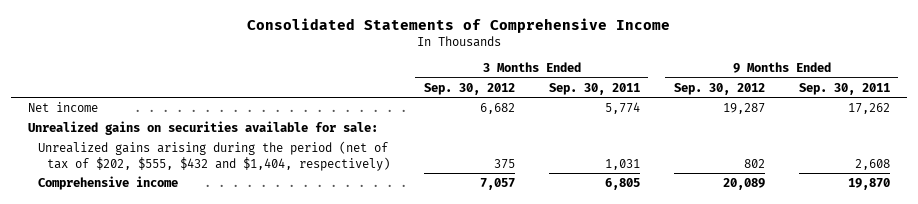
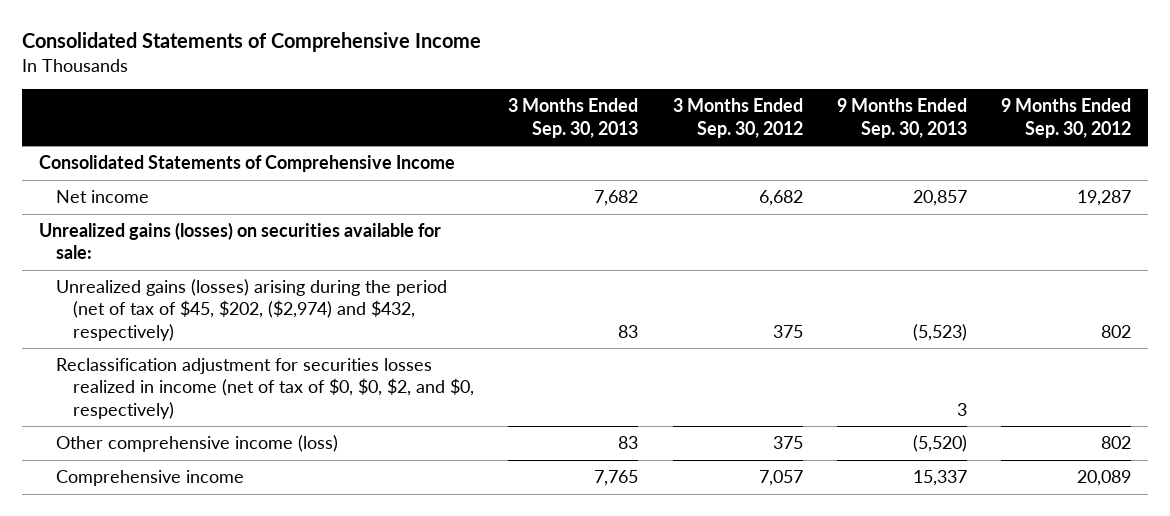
[548,82,640,95] Sep. 30, 2011 -> none
[798,82,890,95] Sep. 30, 2011 -> none
none -> [508,98,639,138] 3 Months Ended Sep. 30, 2013
none -> [836,98,967,138] 9 Months Ended Sep. 30, 2013
none -> [38,155,455,173] Consolidated Statements of Comprehensive Income
[28,121,379,136] Unrealized gains on securities available for sale: -> [38,222,441,260] Unrealized gains (losses) on securities available for sale:
[37,141,391,171] Unrealized gains arising during the period (net of tax of $202, $555, $432 and $1,404, respectively) -> [55,279,447,341] Unrealized gains (losses) arising during the period (net of tax of $45, $202, ($2,974) and $432, respectively)
none -> [55,358,475,419] Reclassification adjustment for securities losses realized in income (net of tax of $0, $0, $2, and $0, respectively)
none -> [55,435,338,453] Other comprehensive income (loss)

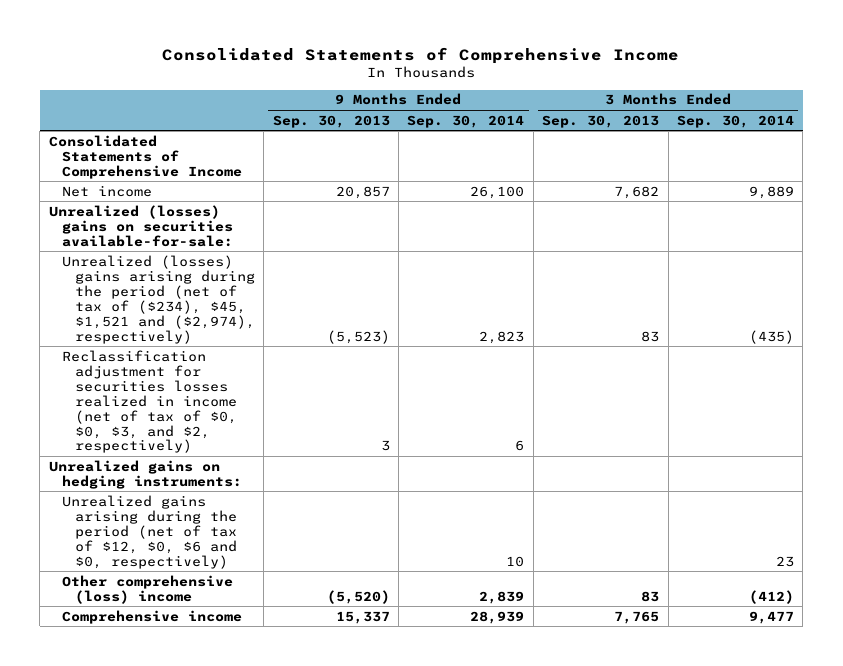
[672,98,803,138] 3 Months Ended Sep. 30, 2012 -> none
[1000,98,1131,138] 9 Months Ended Sep. 30, 2012 -> none
none -> [407,114,525,128] Sep. 30, 2014
none -> [676,114,794,128] Sep. 30, 2014
[38,222,441,260] Unrealized gains (losses) on securities available for sale: -> [48,204,233,247] Unrealized (losses) gains on securities available-for-sale:
[55,279,447,341] Unrealized gains (losses) arising during the period (net of tax of $45, $202, ($2,974) and $432, respectively) -> [61,254,255,344] Unrealized (losses) gains arising during the period (net of tax of ($234), $45, $1,521 and ($2,974), respectively)
[55,358,475,419] Reclassification adjustment for securities losses realized in income (net of tax of $0, $0, $2, and $0, respectively) -> [61,349,237,454] Reclassification adjustment for securities losses realized in income (net of tax of $0, $0, $3, and $2, respectively)
none -> [48,459,242,489] Unrealized gains on hedging instruments:
none -> [61,494,237,569] Unrealized gains arising during the period (net of tax of $12, $0, $6 and $0, respectively)
[55,435,338,453] Other comprehensive income (loss) -> [61,574,233,604] Other comprehensive (loss) income

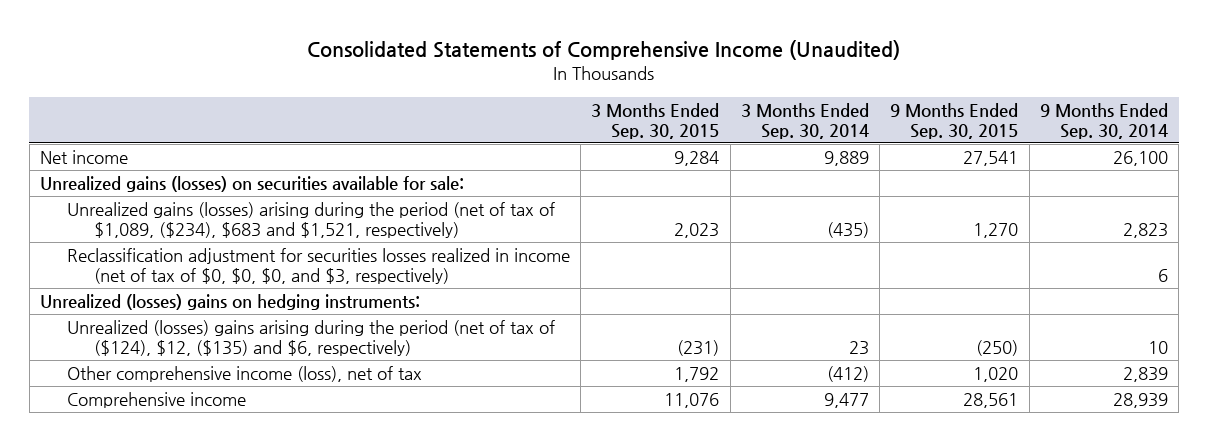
[162,46,680,64] Consolidated Statements of Comprehensive Income -> [307,40,901,61] Consolidated Statements of Comprehensive Income (Unaudited)
[272,114,390,128] Sep. 30, 2013 -> none
[542,114,660,128] Sep. 30, 2013 -> none
none -> [591,102,720,139] 3 Months Ended Sep. 30, 2015
none -> [890,102,1019,139] 9 Months Ended Sep. 30, 2015
[48,134,242,179] Consolidated Statements of Comprehensive Income -> none
[48,204,233,247] Unrealized (losses) gains on securities available-for-sale: -> [40,176,465,193] Unrealized gains (losses) on securities available for sale:
[61,254,255,344] Unrealized (losses) gains arising during the period (net of tax of ($234), $45, $1,521 and ($2,974), respectively) -> [66,202,555,239] Unrealized gains (losses) arising during the period (net of tax of $1,089, ($234), $683 and $1,521, respectively)
[61,349,237,454] Reclassification adjustment for securities losses realized in income (net of tax of $0, $0, $3, and $2, respectively) -> [66,248,570,285] Reclassification adjustment for securities losses realized in income (net of tax of $0, $0, $0, and $3, respectively)
[48,459,242,489] Unrealized gains on hedging instruments: -> [40,294,421,311] Unrealized (losses) gains on hedging instruments:
[61,494,237,569] Unrealized gains arising during the period (net of tax of $12, $0, $6 and $0, respectively) -> [66,320,555,357] Unrealized (losses) gains arising during the period (net of tax of ($124), $12, ($135) and $6, respectively)
[61,574,233,604] Other comprehensive (loss) income -> [66,366,422,383] Other comprehensive income (loss), net of tax

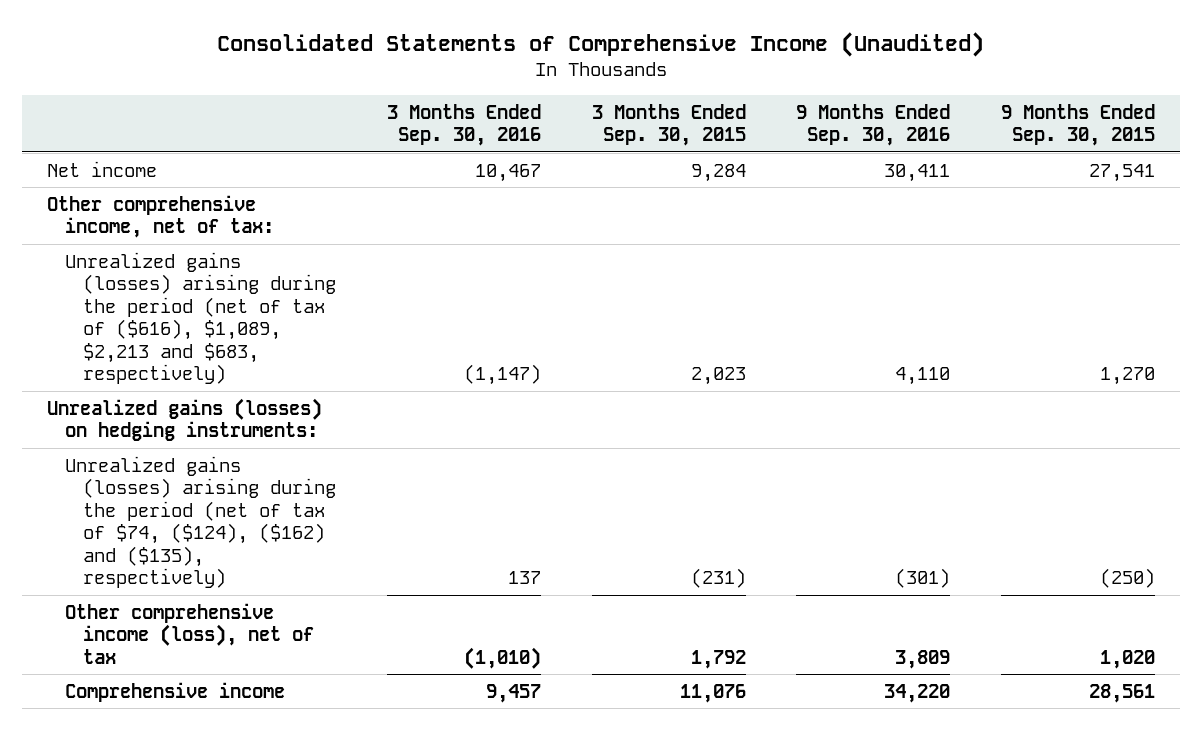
[740,102,869,139] 3 Months Ended Sep. 30, 2014 -> none
[1039,102,1168,139] 9 Months Ended Sep. 30, 2014 -> none
none -> [387,103,542,147] 3 Months Ended Sep. 30, 2016
none -> [796,103,951,147] 9 Months Ended Sep. 30, 2016
[40,176,465,193] Unrealized gains (losses) on securities available for sale: -> none
[66,248,570,285] Reclassification adjustment for securities losses realized in income (net of tax of $0, $0, $0, and $3, respectively) -> none
none -> [46,194,275,239] Other comprehensive income, net of tax:
[66,202,555,239] Unrealized gains (losses) arising during the period (net of tax of $1,089, ($234), $683 and $1,521, respectively) -> [65,251,337,385] Unrealized gains (losses) arising during the period (net of tax of ($616), $1,089, $2,213 and $683, respectively)
[40,294,421,311] Unrealized (losses) gains on hedging instruments: -> [46,397,322,442] Unrealized gains (losses) on hedging instruments:
[66,320,555,357] Unrealized (losses) gains arising during the period (net of tax of ($124), $12, ($135) and $6, respectively) -> [65,455,337,589] Unrealized gains (losses) arising during the period (net of tax of $74, ($124), ($162) and ($135), respectively)

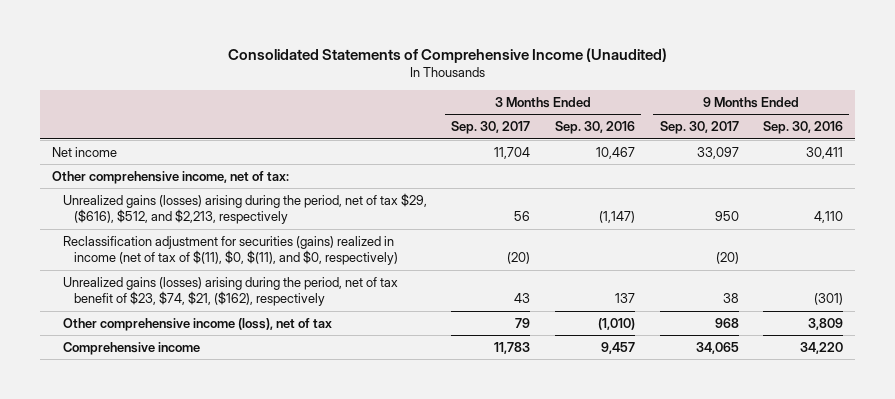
[591,103,746,147] 3 Months Ended Sep. 30, 2015 -> none
[1000,103,1155,147] 9 Months Ended Sep. 30, 2015 -> none
none -> [451,121,531,135] Sep. 30, 2017
none -> [659,121,739,135] Sep. 30, 2017
[46,397,322,442] Unrealized gains (losses) on hedging instruments: -> none
[65,251,337,385] Unrealized gains (losses) arising during the period (net of tax of ($616), $1,089, $2,213 and $683, respectively) -> [62,192,427,225] Unrealized gains (losses) arising during the period, net of tax $29, ($616), $512, and $2,213, respectively
none -> [62,235,398,266] Reclassification adjustment for securities (gains) realized in income (net of tax of $(11), $0, $(11), and $0, respectively)
[65,455,337,589] Unrealized gains (losses) arising during the period (net of tax of $74, ($124), ($162) and ($135), respectively) -> [62,276,398,307] Unrealized gains (losses) arising during the period, net of tax benefit of $23, $74, $21, ($162), respectively

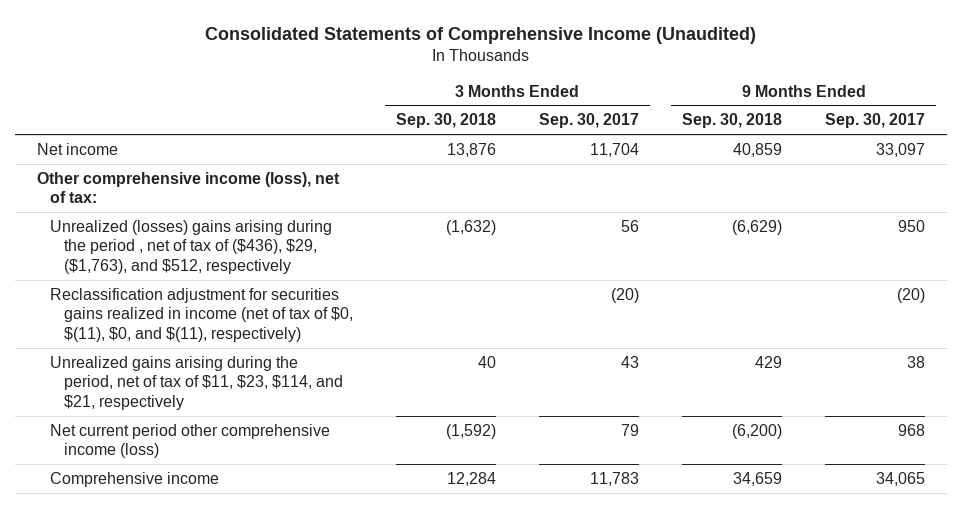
[555,121,636,135] Sep. 30, 2016 -> none
[763,121,844,135] Sep. 30, 2016 -> none
none -> [395,113,496,129] Sep. 30, 2018
none -> [681,113,782,129] Sep. 30, 2018
[51,170,289,184] Other comprehensive income, net of tax: -> [36,171,340,204] Other comprehensive income (loss), net of tax:
[62,192,427,225] Unrealized gains (losses) arising during the period, net of tax $29, ($616), $512, and $2,213, respectively -> [50,219,333,274] Unrealized (losses) gains arising during the period , net of tax of ($436), $29, ($1,763), and $512, respectively
[62,235,398,266] Reclassification adjustment for securities (gains) realized in income (net of tax of $(11), $0, $(11), and $0, respectively) -> [50,287,353,342] Reclassification adjustment for securities gains realized in income (net of tax of $0, $(11), $0, and $(11), respectively)
[62,276,398,307] Unrealized gains (losses) arising during the period, net of tax benefit of $23, $74, $21, ($162), respectively -> [50,355,343,410] Unrealized gains arising during the period, net of tax of $11, $23, $114, and $21, respectively
[62,317,332,331] Other comprehensive income (loss), net of tax -> [50,423,331,459] Net current period other comprehensive income (loss)

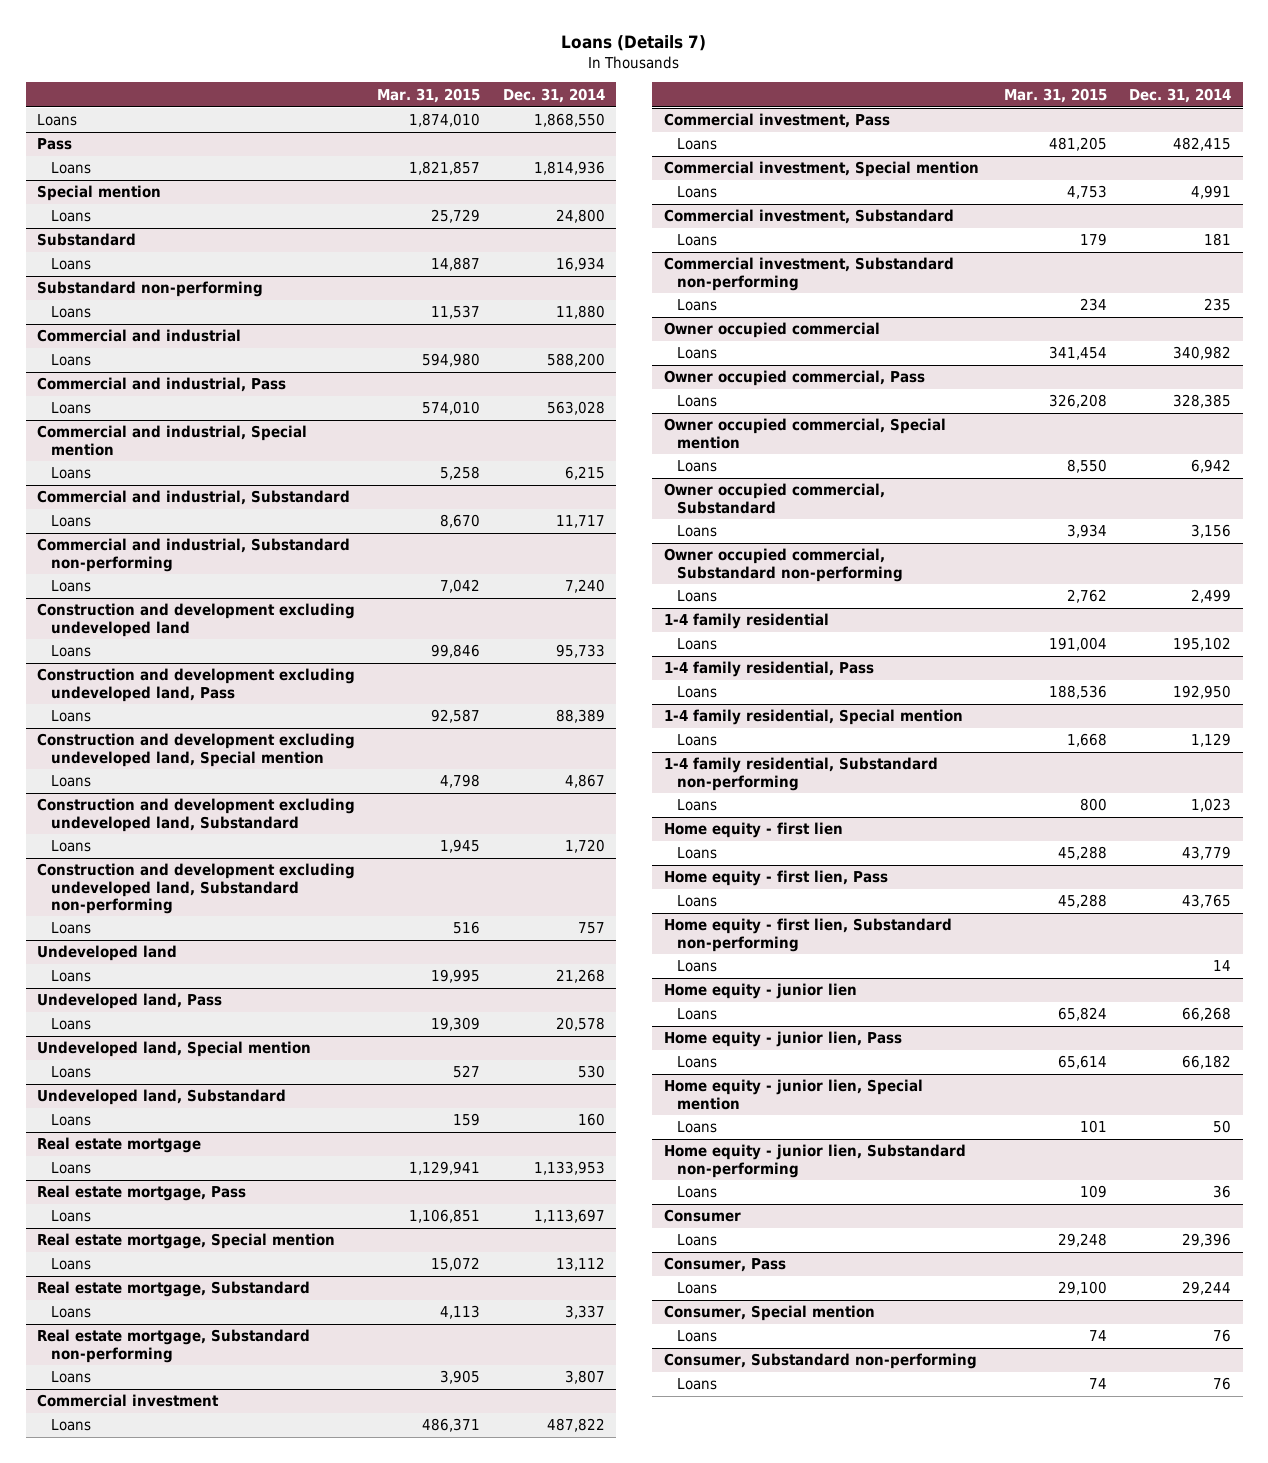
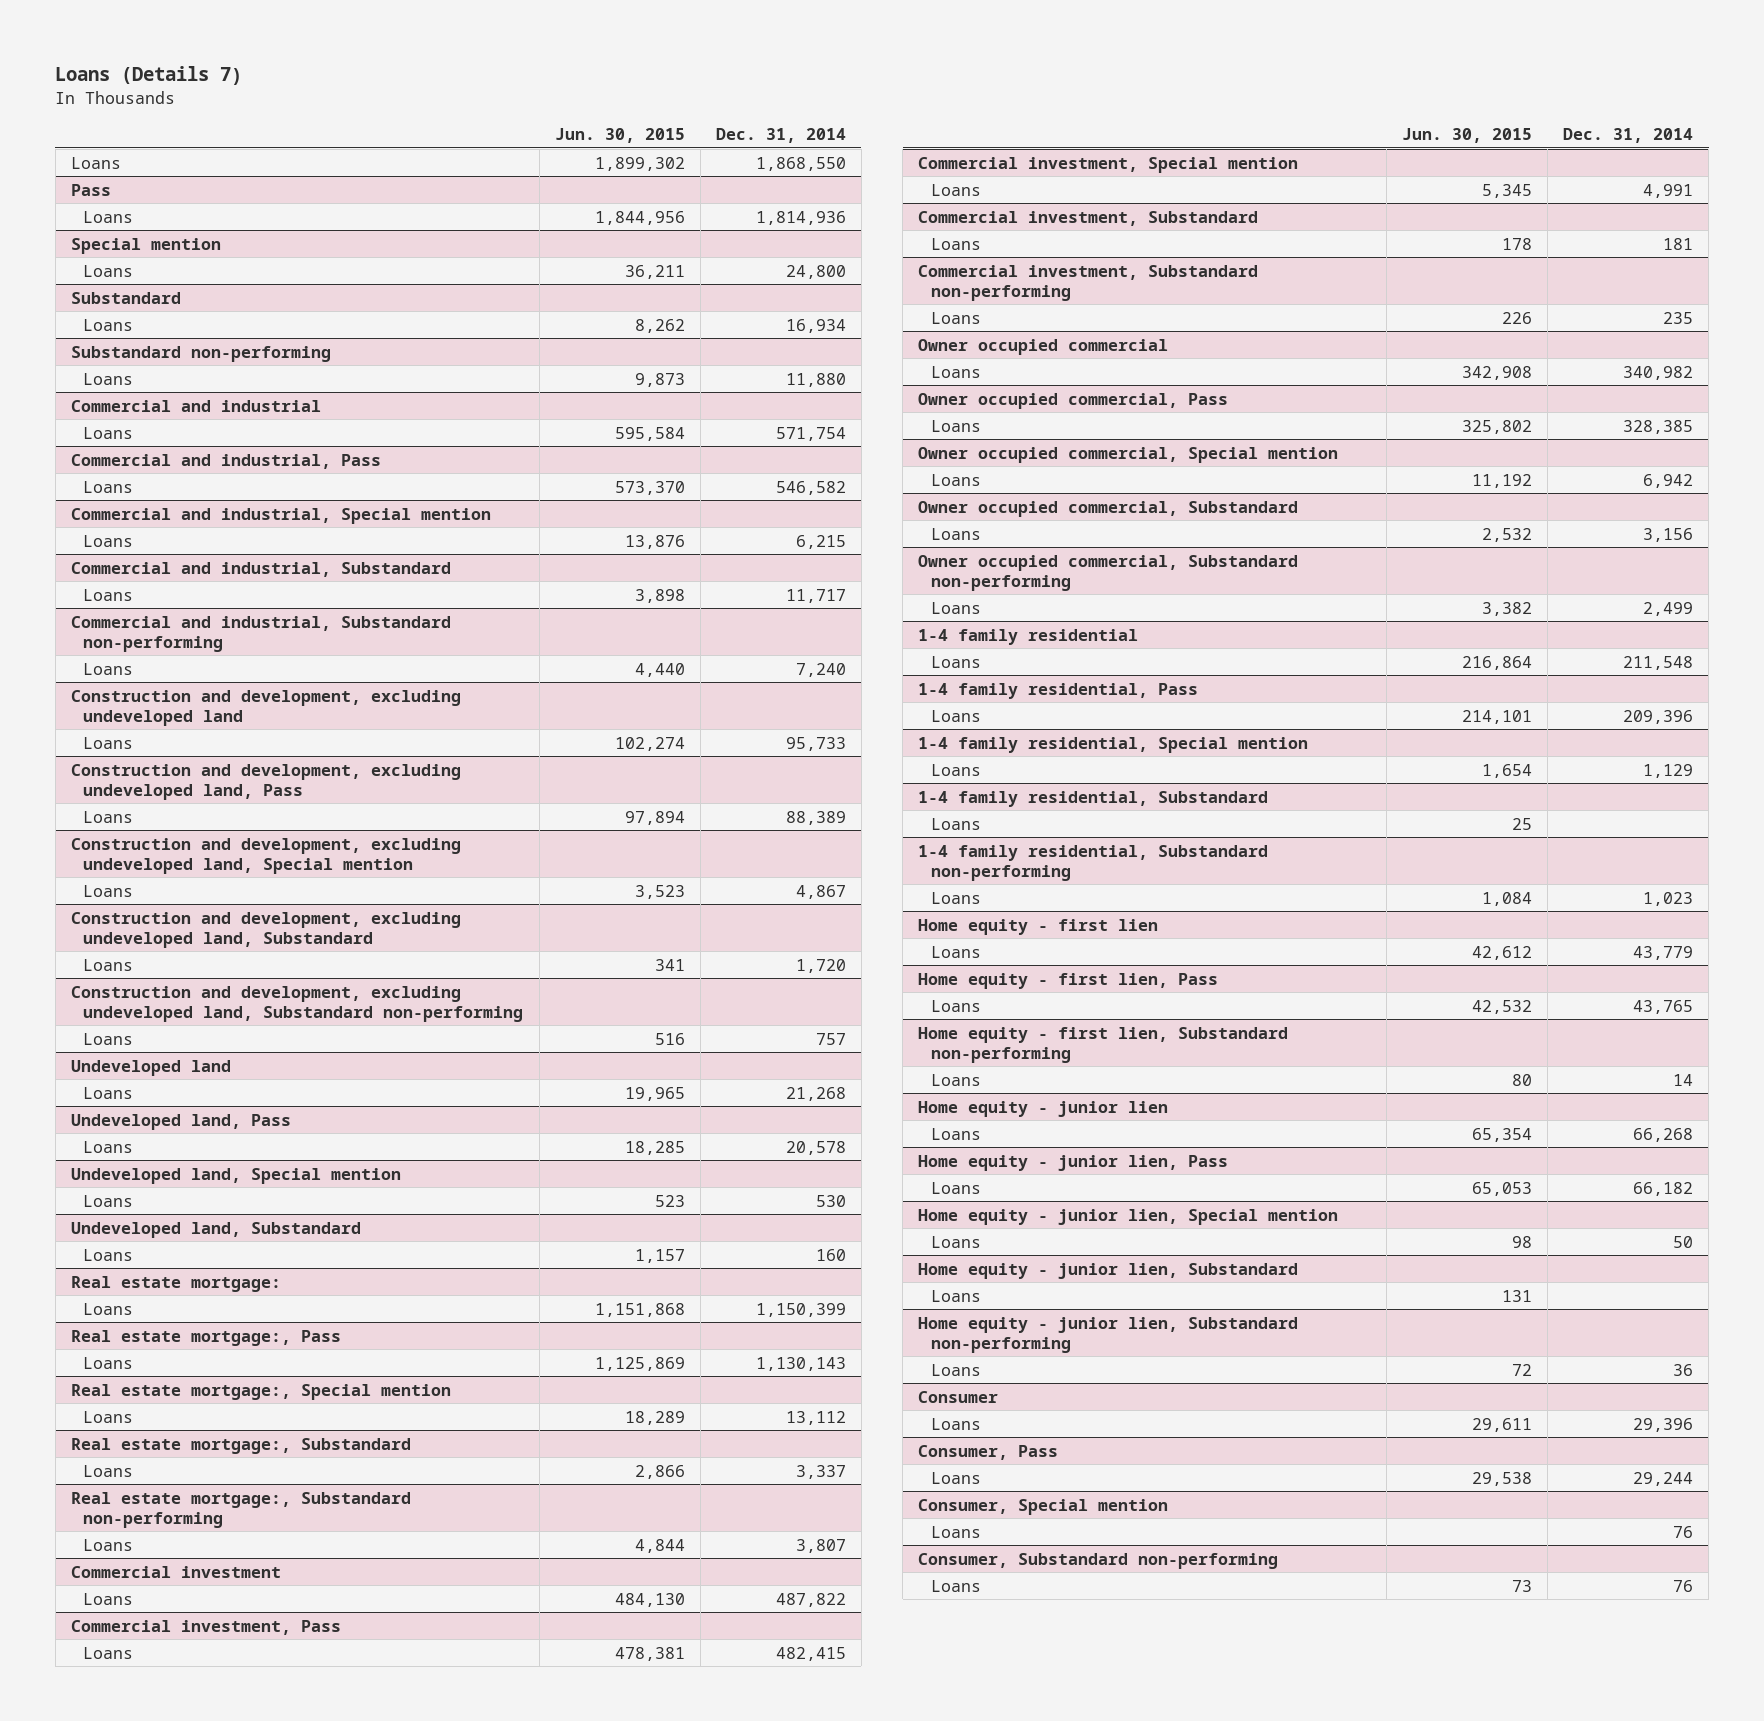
[377,87,481,103] Mar. 31, 2015 -> none
none -> [554,127,685,143] Jun. 30, 2015
[546,353,605,368] 588,200 -> [775,426,846,441] 571,754
[546,401,605,416] 563,028 -> [775,480,846,495] 546,582
[36,603,355,637] Construction and development excluding undeveloped land -> [71,689,462,726] Construction and development, excluding undeveloped land
[36,668,355,702] Construction and development excluding undeveloped land, Pass -> [71,763,462,800] Construction and development, excluding undeveloped land, Pass
[36,733,355,767] Construction and development excluding undeveloped land, Special mention -> [71,837,462,874] Construction and development, excluding undeveloped land, Special mention
[36,798,355,832] Construction and development excluding undeveloped land, Substandard -> [71,911,462,948] Construction and development, excluding undeveloped land, Substandard
[36,863,355,914] Construction and development excluding undeveloped land, Substandard non-performing -> [71,985,524,1022] Construction and development, excluding undeveloped land, Substandard non-performing
[36,1137,201,1154] Real estate mortgage -> [71,1275,282,1292] Real estate mortgage:
[533,1161,605,1176] 1,133,953 -> [755,1302,846,1317] 1,150,399
[36,1185,246,1202] Real estate mortgage, Pass -> [71,1329,342,1346] Real estate mortgage:, Pass
[533,1209,605,1224] 1,113,697 -> [755,1356,846,1371] 1,130,143
[36,1233,335,1250] Real estate mortgage, Special mention -> [71,1383,452,1400] Real estate mortgage:, Special mention
[36,1281,310,1298] Real estate mortgage, Substandard -> [71,1437,412,1454] Real estate mortgage:, Substandard
[36,1329,310,1363] Real estate mortgage, Substandard non-performing -> [71,1491,412,1528] Real estate mortgage:, Substandard non-performing
[1173,637,1232,652] 195,102 -> [1622,655,1693,670] 211,548
[1173,685,1232,700] 192,950 -> [1622,709,1693,724] 209,396
none -> [918,790,1269,807] 1-4 family residential, Substandard
none -> [930,817,981,830] Loans
none -> [918,1262,1299,1279] Home equity - junior lien, Substandard
none -> [930,1289,981,1302] Loans

